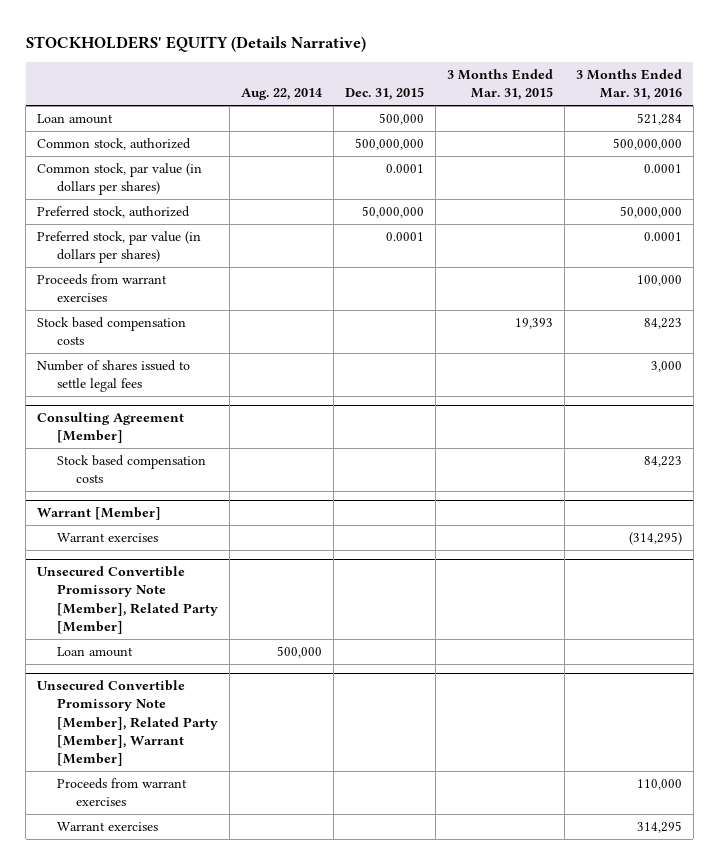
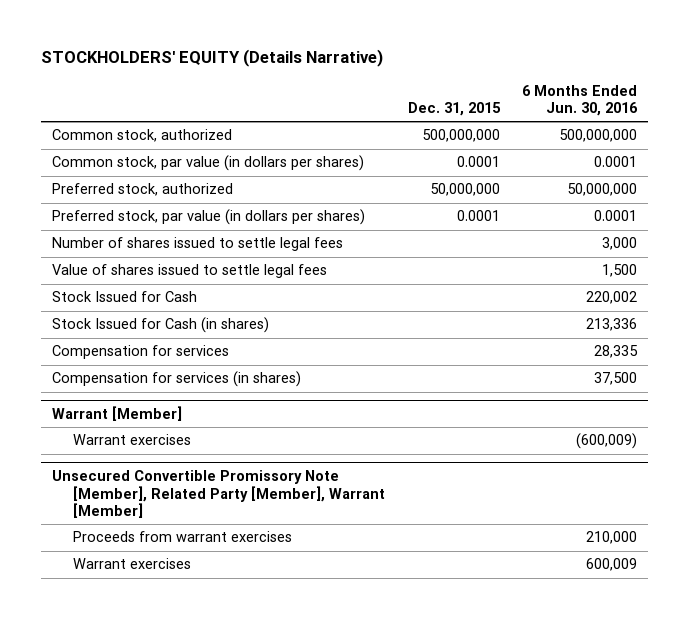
[240,88,322,101] Aug. 22, 2014 -> none
[446,69,553,101] 3 Months Ended Mar. 31, 2015 -> none
[575,69,682,101] 3 Months Ended Mar. 31, 2016 -> none
none -> [522,84,639,117] 6 Months Ended Jun. 30, 2016
[37,114,114,125] Loan amount -> none
[37,274,168,303] Proceeds from warrant exercises -> none
[37,317,187,346] Stock based compensation costs -> none
[37,412,185,444] Consulting Agreement [Member] -> none
[56,455,206,484] Stock based compensation costs -> none
none -> [52,264,328,279] Value of shares issued to settle legal fees
none -> [52,291,198,303] Stock Issued for Cash
none -> [52,317,270,334] Stock Issued for Cash (in shares)
none -> [52,345,230,360] Compensation for services
none -> [52,371,302,388] Compensation for services (in shares)
[37,566,218,634] Unsecured Convertible Promissory Note [Member], Related Party [Member] -> none
[56,647,133,658] Loan amount -> none

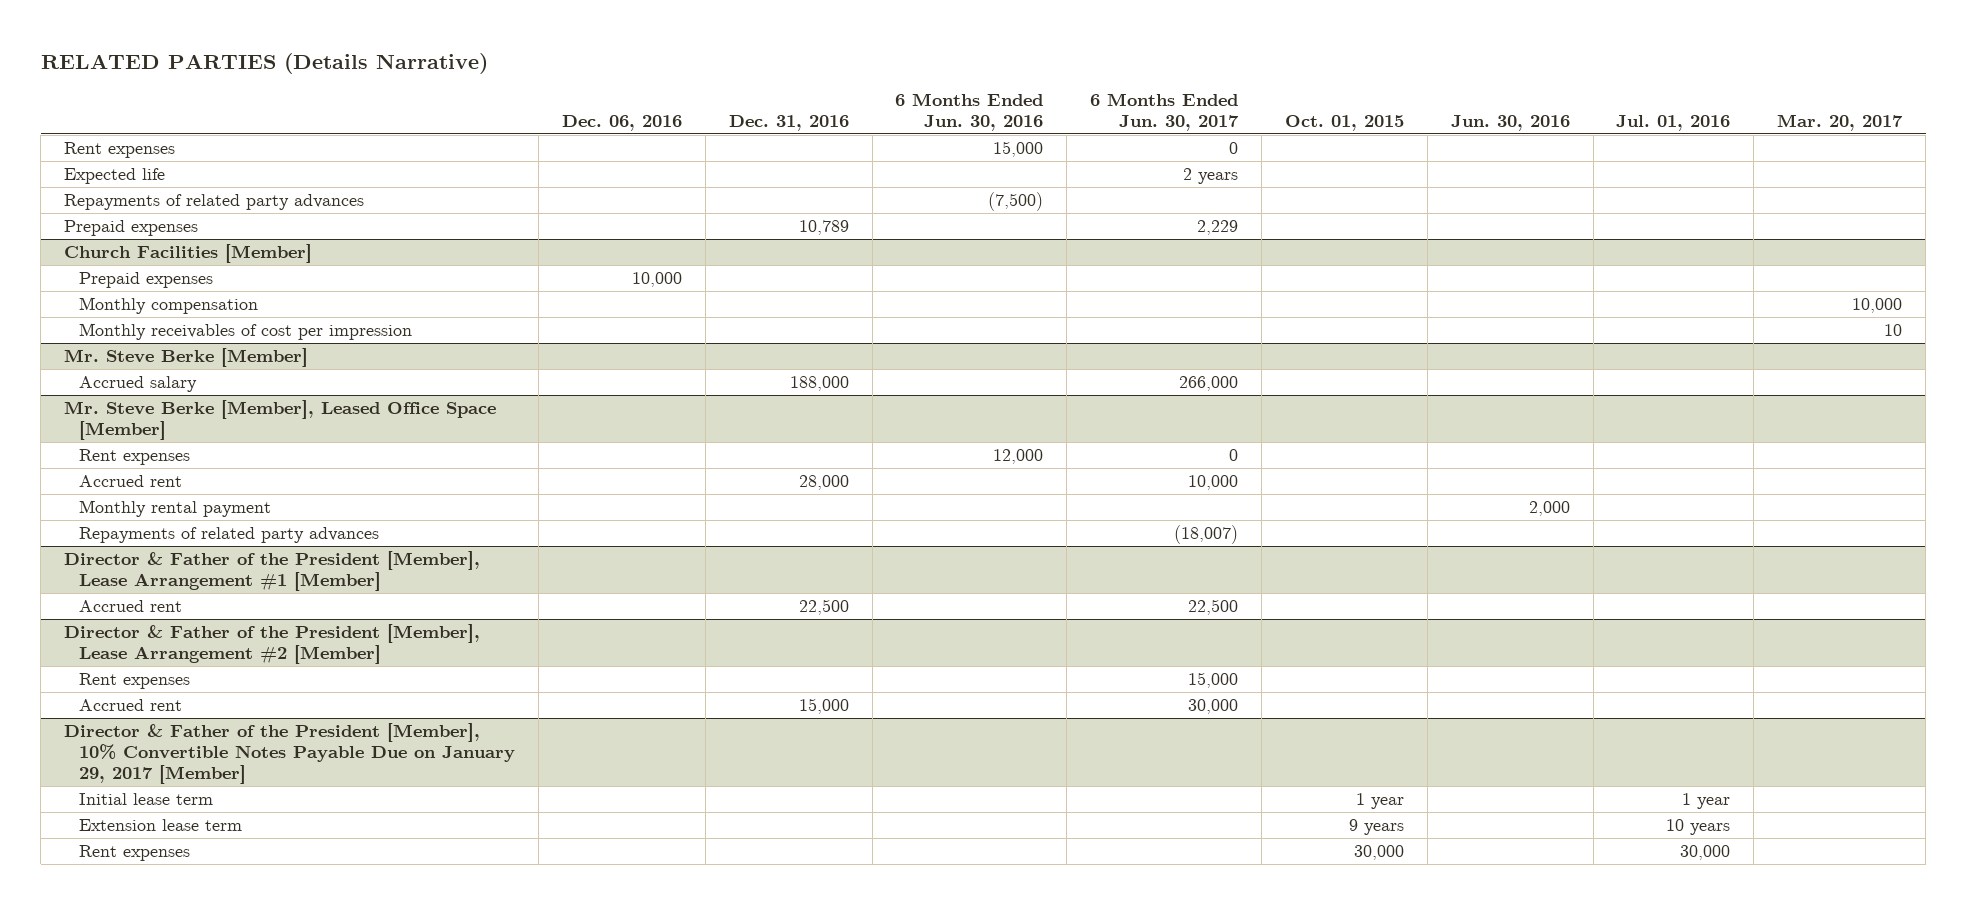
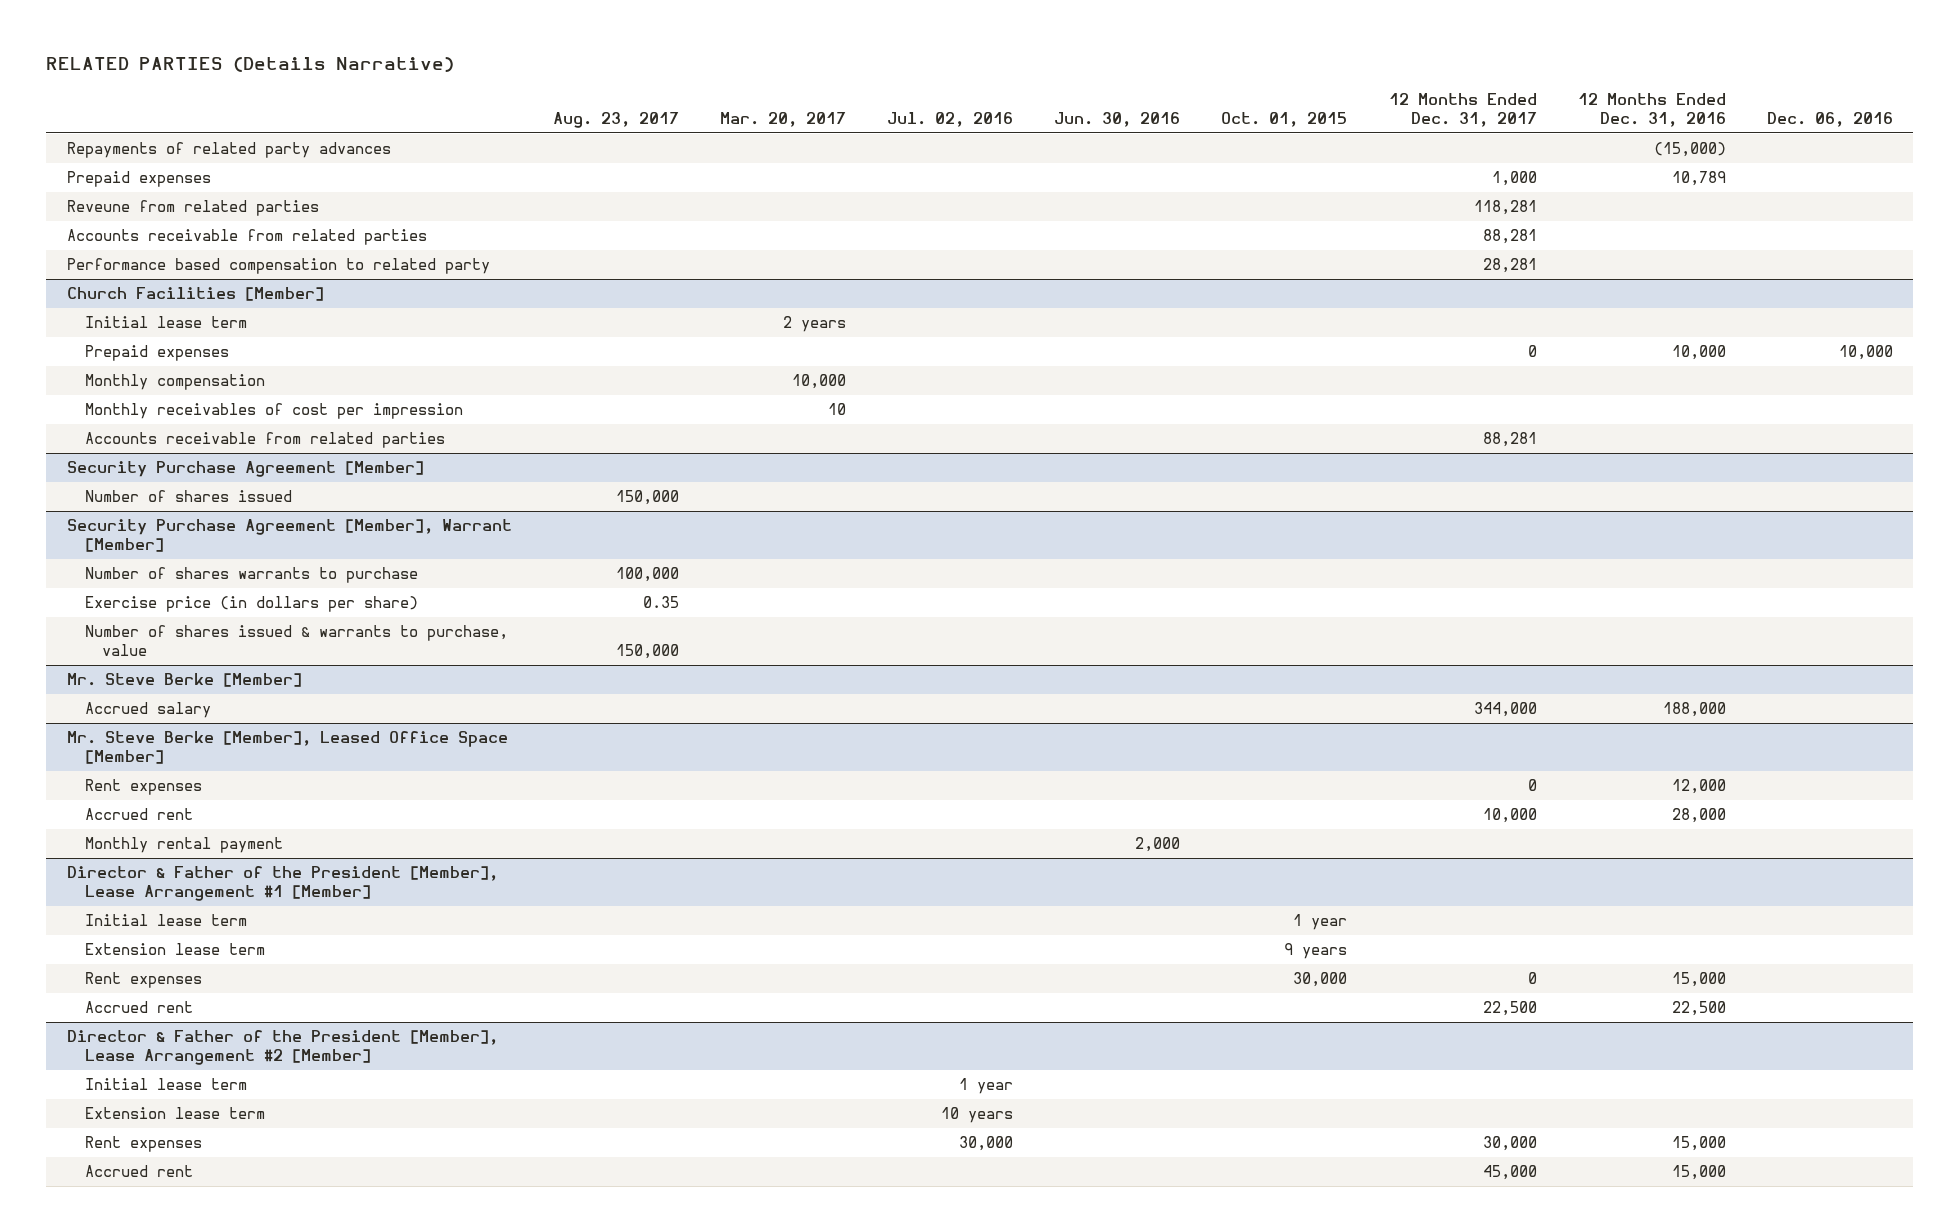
[728,115,849,132] Dec. 31, 2016 -> none
[895,93,1044,132] 6 Months Ended Jun. 30, 2016 -> none
[1090,93,1240,132] 6 Months Ended Jun. 30, 2017 -> none
[1616,115,1731,132] Jul. 01, 2016 -> none
none -> [553,111,680,128] Aug. 23, 2017
none -> [887,111,1014,127] Jul. 02, 2016
none -> [1388,92,1537,127] 12 Months Ended Dec. 31, 2017
none -> [1577,92,1726,127] 12 Months Ended Dec. 31, 2016
[63,142,175,159] Rent expenses -> none
[63,168,165,185] Expected life -> none
none -> [67,200,320,217] Reveune from related parties
none -> [67,229,428,246] Accounts receivable from related parties
none -> [67,258,491,275] Performance based compensation to related party
none -> [84,316,247,329] Initial lease term
none -> [84,432,445,449] Accounts receivable from related parties
none -> [67,461,425,478] Security Purchase Agreement [Member]
none -> [84,490,292,503] Number of shares issued
none -> [67,519,513,553] Security Purchase Agreement [Member], Warrant [Member]
none -> [84,567,418,584] Number of shares warrants to purchase
none -> [84,596,418,613] Exercise price (in dollars per share)
none -> [84,625,508,657] Number of shares issued & warrants to purchase, value
[79,527,380,544] Repayments of related party advances -> none
none -> [84,914,247,927] Initial lease term
none -> [84,943,265,956] Extension lease term
none -> [84,972,202,989] Rent expenses
none -> [84,1078,247,1091] Initial lease term
none -> [84,1107,265,1120] Extension lease term
[63,723,516,785] Director & Father of the President [Member], 10% Convertible Notes Payable Due on January 29, 2017 [Member] -> none
[79,793,214,806] Initial lease term -> none
[79,819,243,832] Extension lease term -> none
[79,845,191,862] Rent expenses -> none

